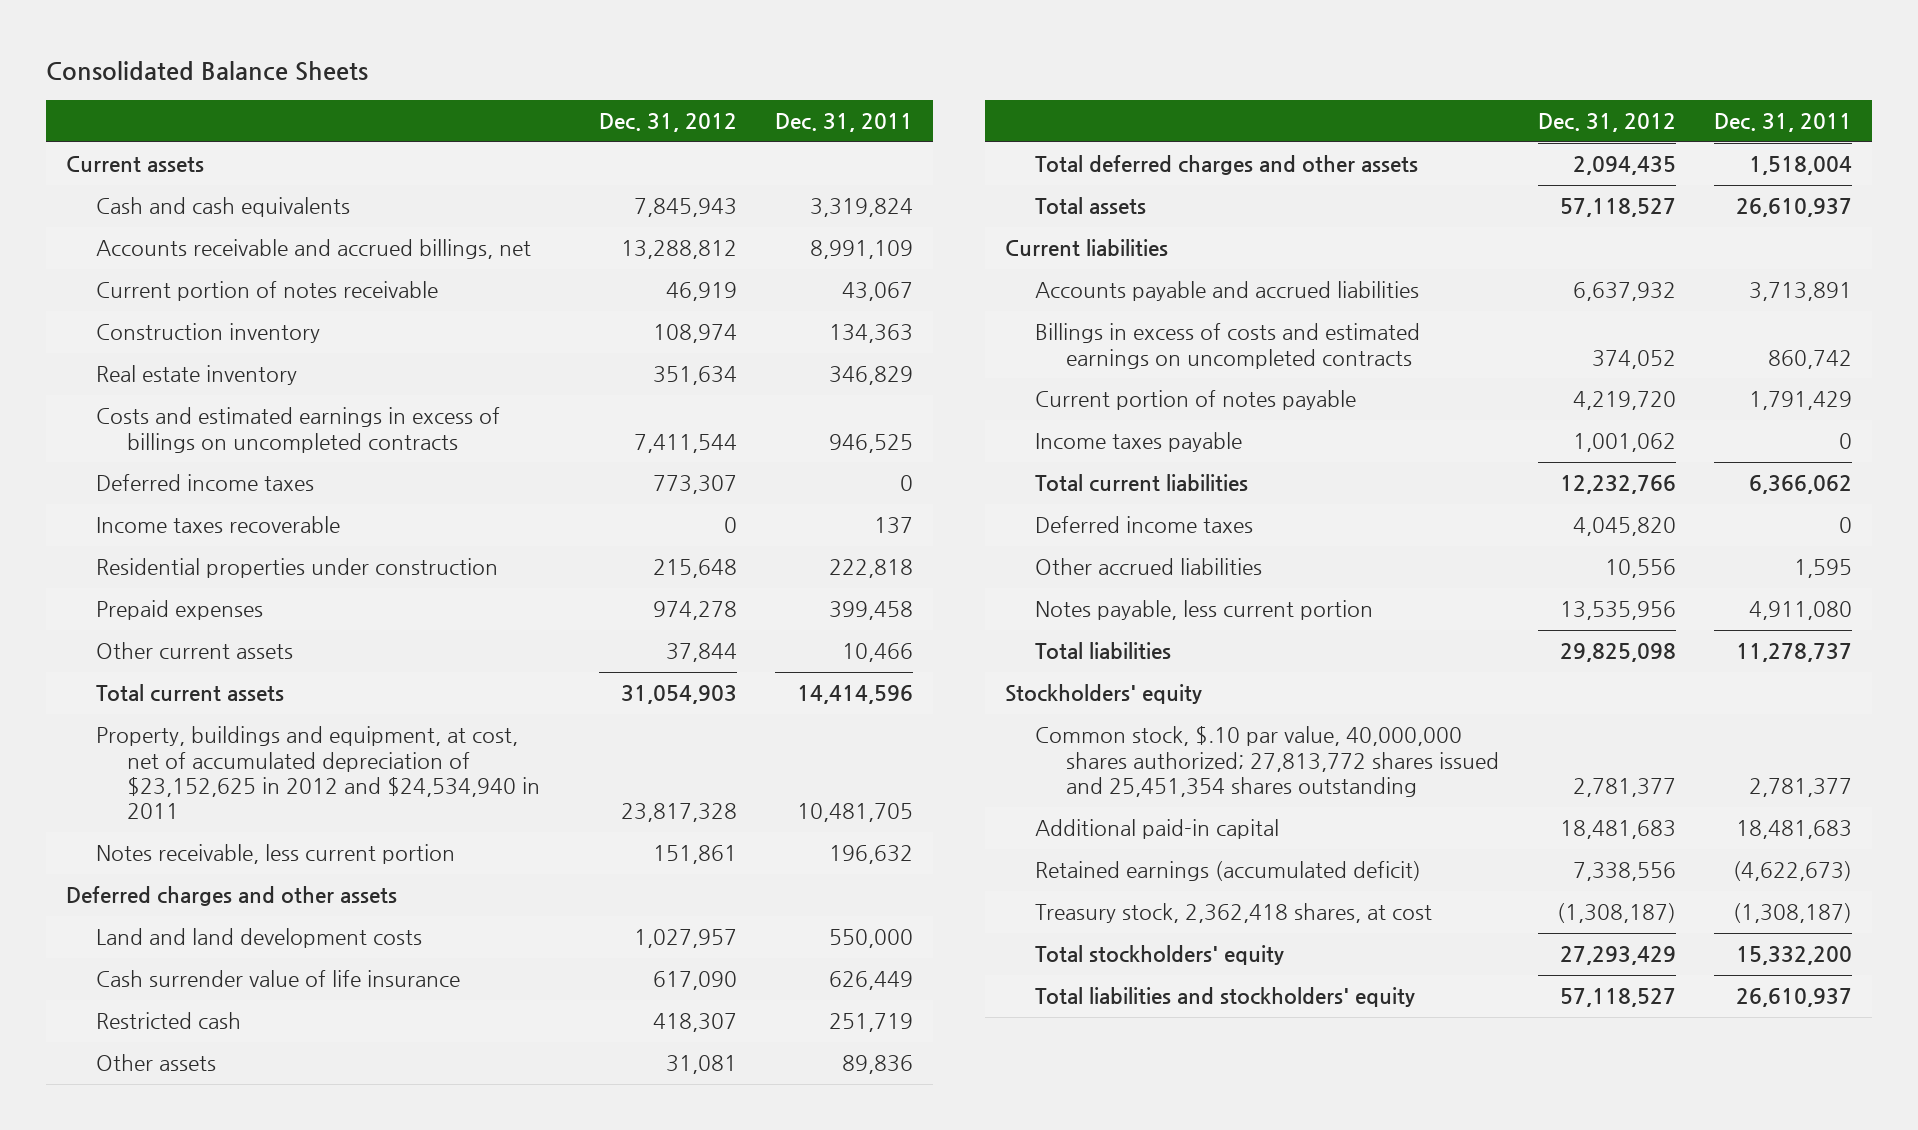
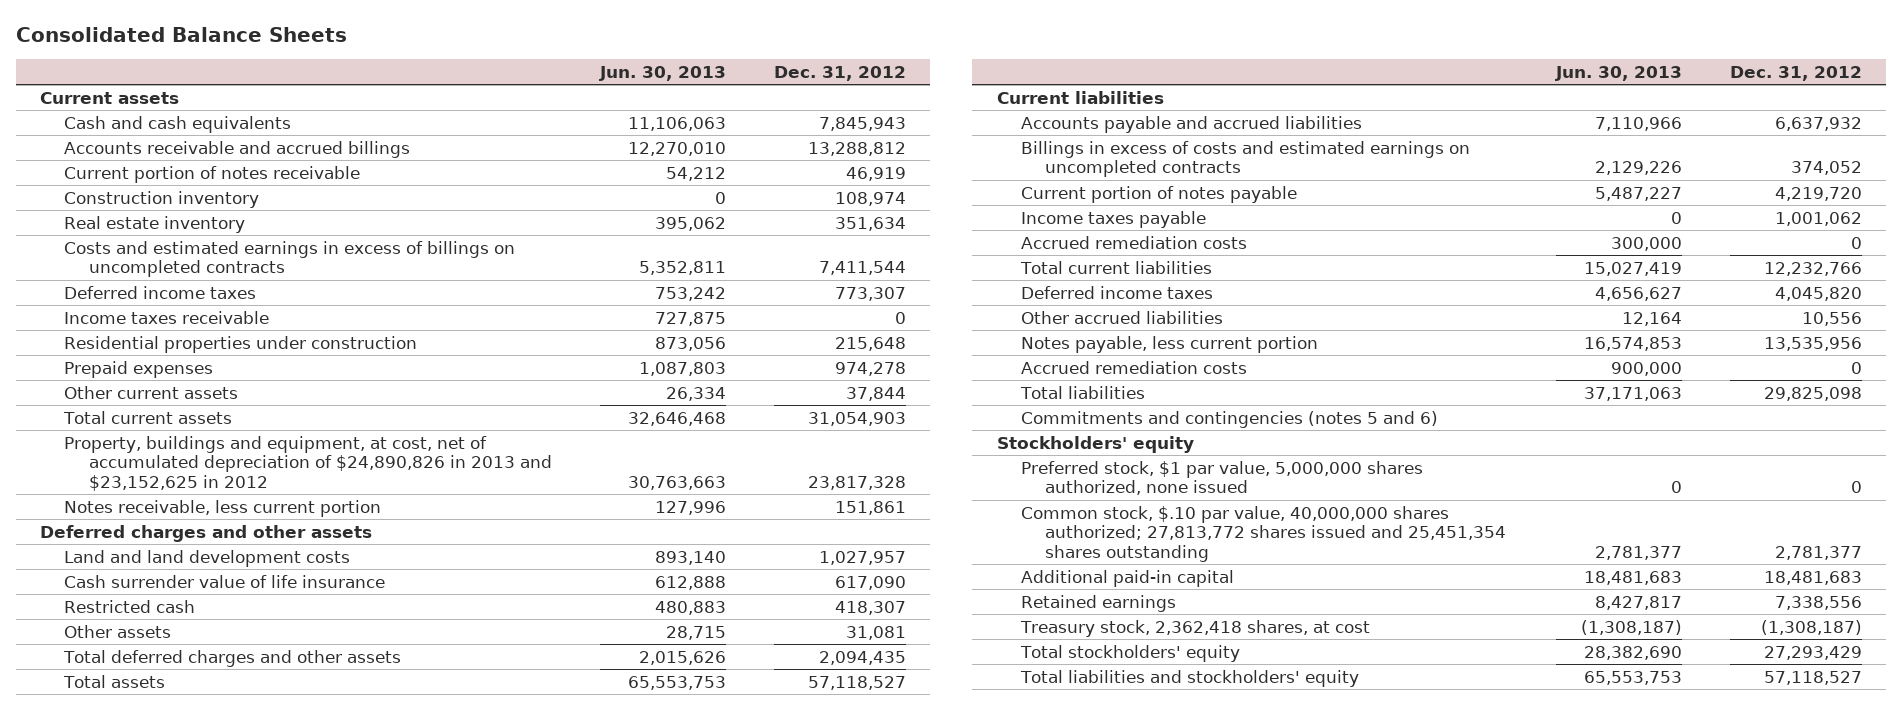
[775,113,914,133] Dec. 31, 2011 -> none
none -> [598,66,726,82] Jun. 30, 2013
[96,239,532,260] Accounts receivable and accrued billings, net -> [64,140,411,158] Accounts receivable and accrued billings
[96,516,341,534] Income taxes recoverable -> [64,310,270,324] Income taxes receivable
[96,726,540,820] Property, buildings and equipment, at cost, net of accumulated depreciation of $23,152,625 in 2012 and $24,534,940 in 2011 -> [64,435,552,491] Property, buildings and equipment, at cost, net of accumulated depreciation of $24,890,826 in 2013 and $23,152,625 in 2012
none -> [1020,235,1247,249] Accrued remediation costs
none -> [1020,360,1247,374] Accrued remediation costs
none -> [1020,410,1438,428] Commitments and contingencies (notes 5 and 6)
none -> [1020,460,1423,496] Preferred stock, $1 par value, 5,000,000 shares authorized, none issued
[1035,861,1422,882] Retained earnings (accumulated deficit) -> [1020,594,1176,612] Retained earnings

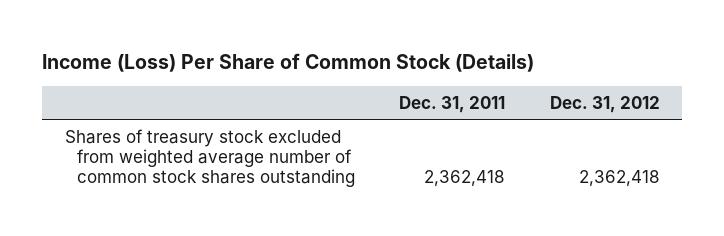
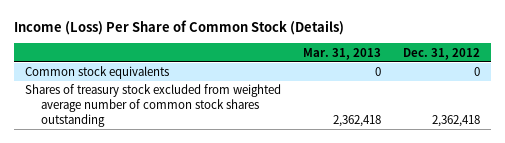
[399,95,506,113] Dec. 31, 2011 -> none
none -> [303,47,382,60] Mar. 31, 2013
none -> [25,66,170,80] Common stock equivalents

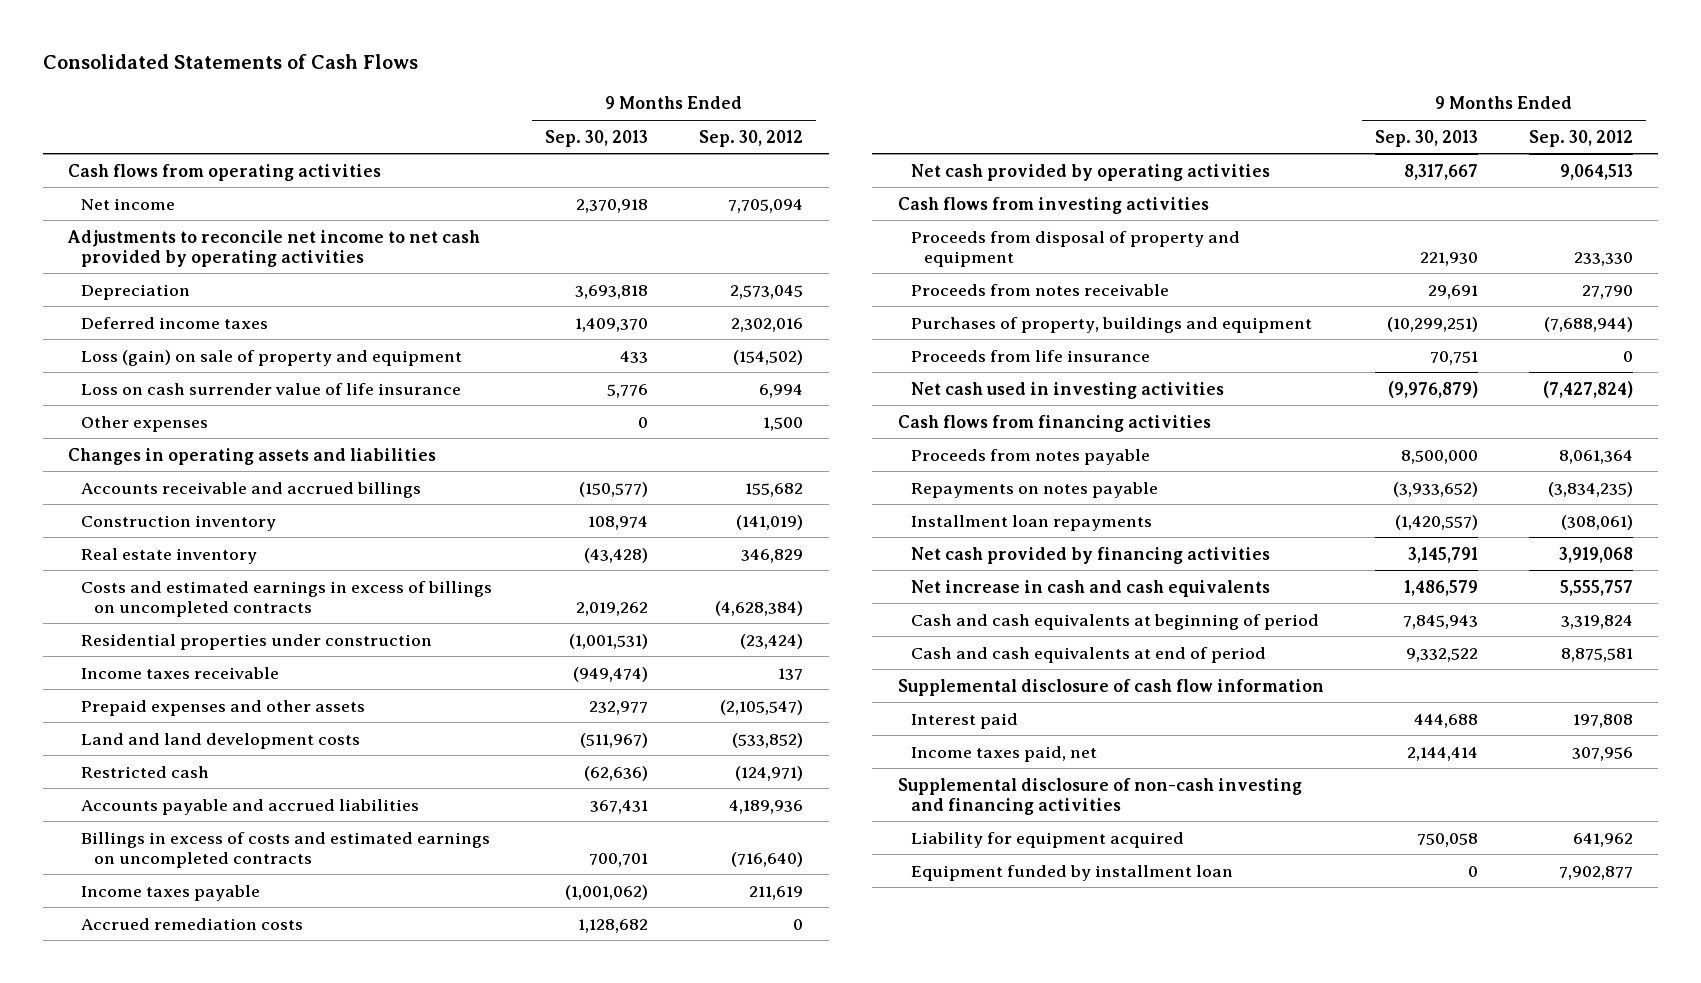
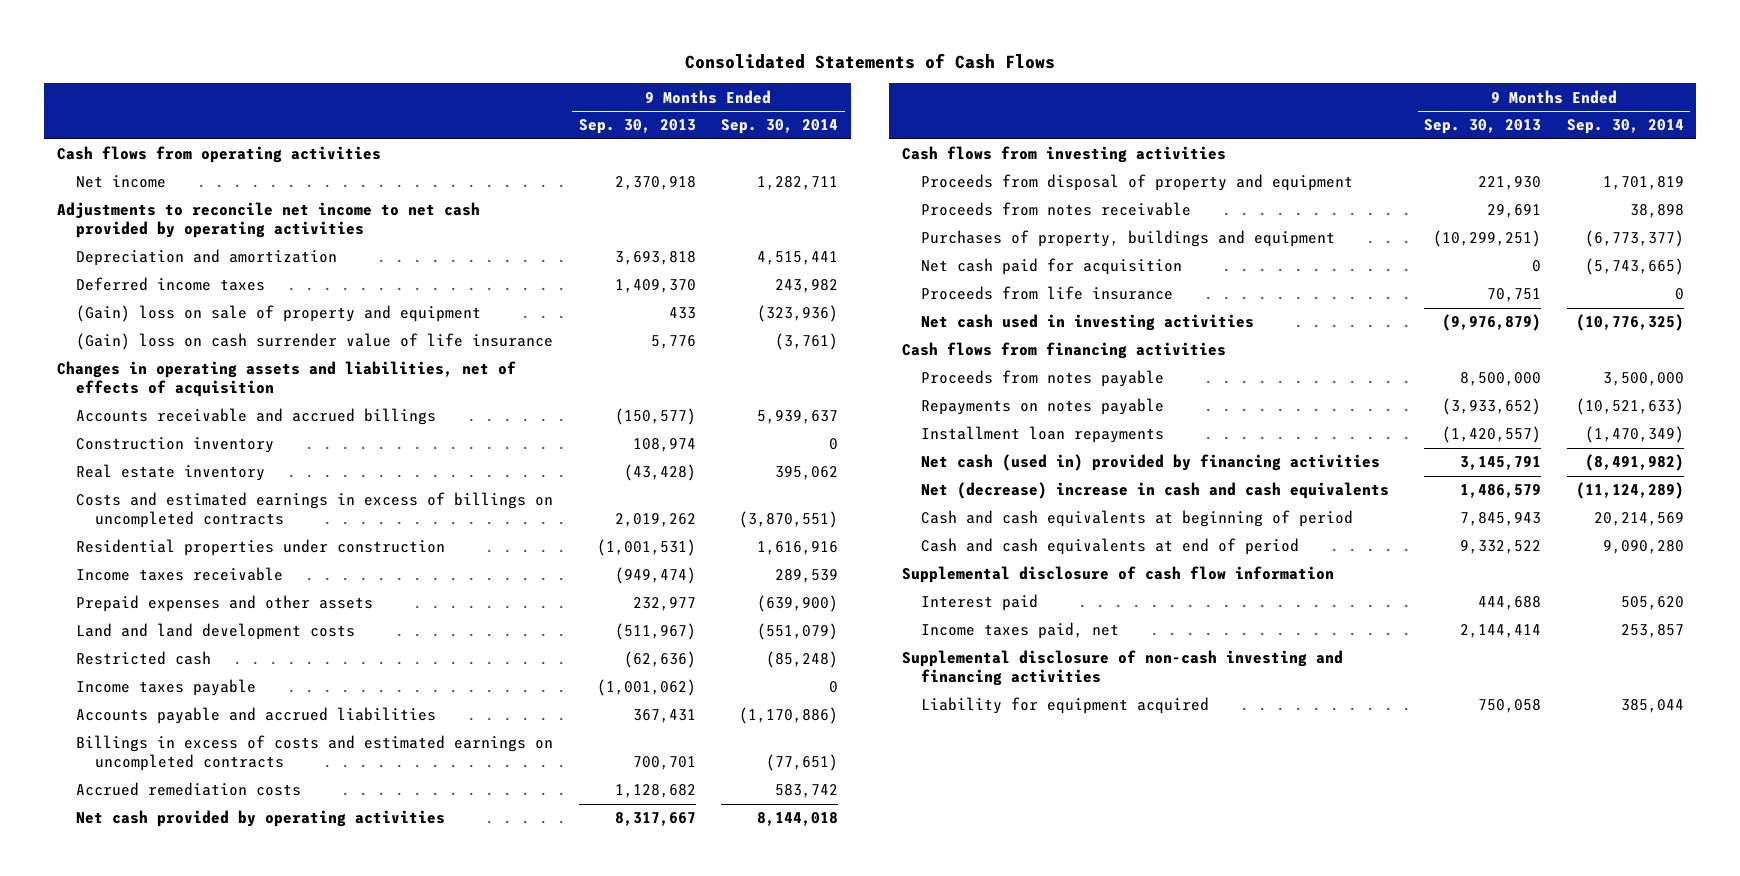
[699,129,804,147] Sep. 30, 2012 -> none
none -> [721,119,839,135] Sep. 30, 2014
[81,283,191,300] Depreciation -> [76,249,338,267] Depreciation and amortization
[81,415,209,432] Other expenses -> none
[81,349,463,366] Loss (gain) on sale of property and equipment -> [76,305,482,323] (Gain) loss on sale of property and equipment
[81,382,462,395] Loss on cash surrender value of life insurance -> [76,333,554,351] (Gain) loss on cash surrender value of life insurance
[68,447,437,465] Changes in operating assets and liabilities -> [56,361,516,398] Changes in operating assets and liabilities, net of effects of acquisition
[81,884,261,901] Income taxes payable -> [76,679,257,697] Income taxes payable
none -> [921,258,1183,276] Net cash paid for acquisition
[910,546,1270,564] Net cash provided by financing activities -> [921,454,1381,472] Net cash (used in) provided by financing activities
[910,579,1270,597] Net increase in cash and cash equivalents -> [921,482,1390,500] Net (decrease) increase in cash and cash equivalents
[910,864,1233,881] Equipment funded by installment loan -> none

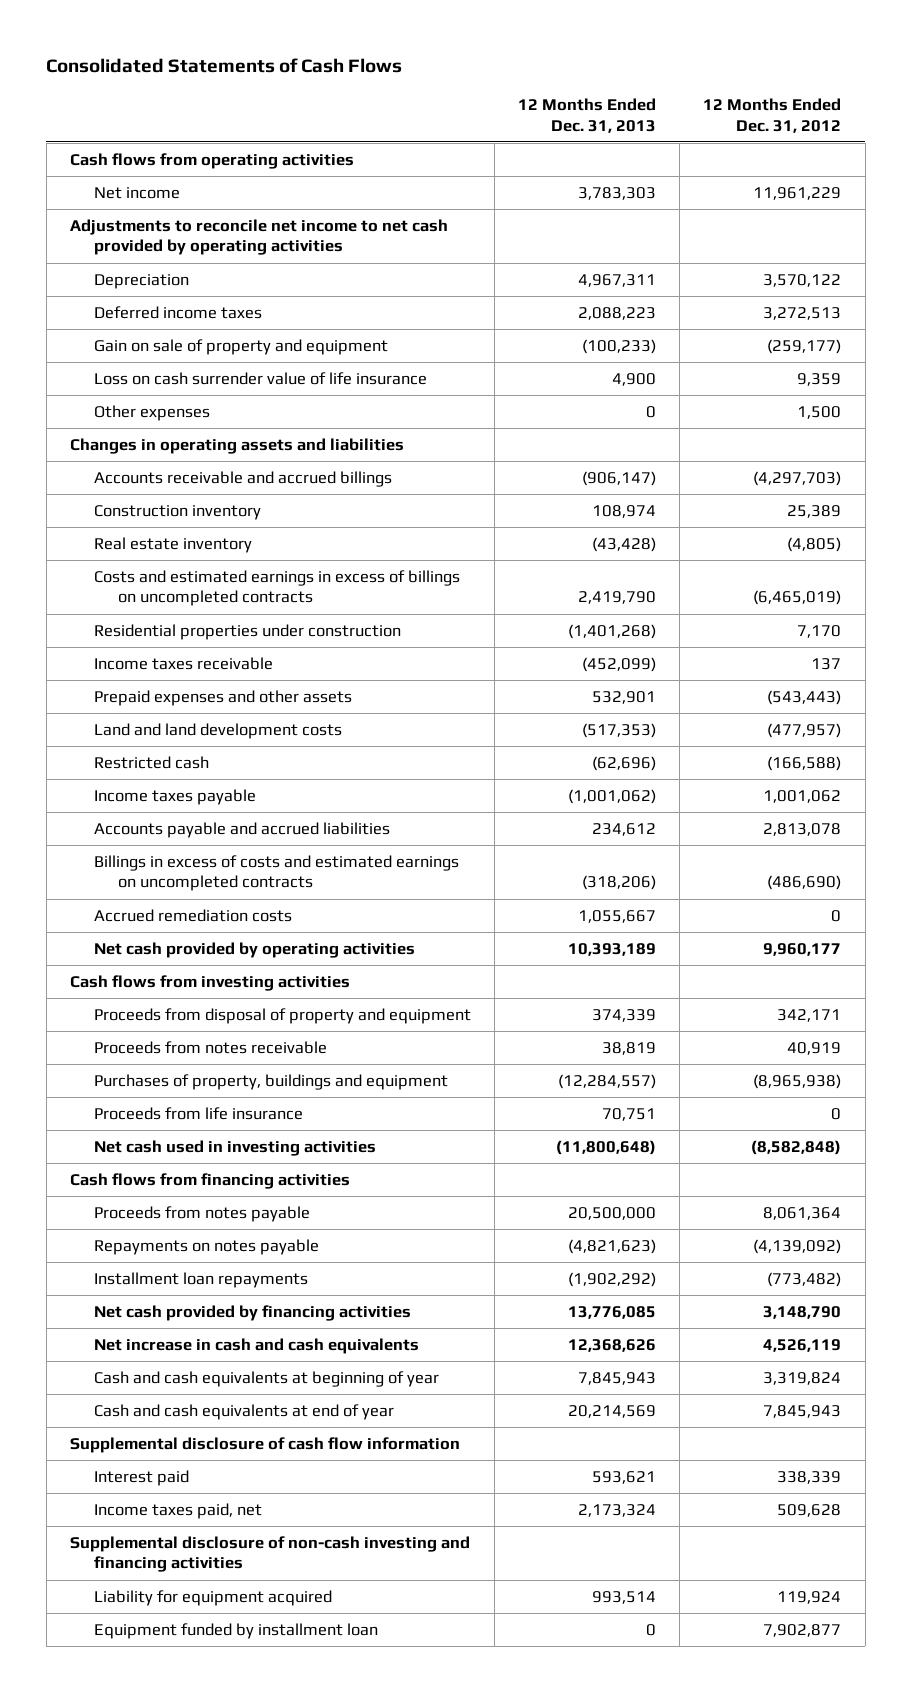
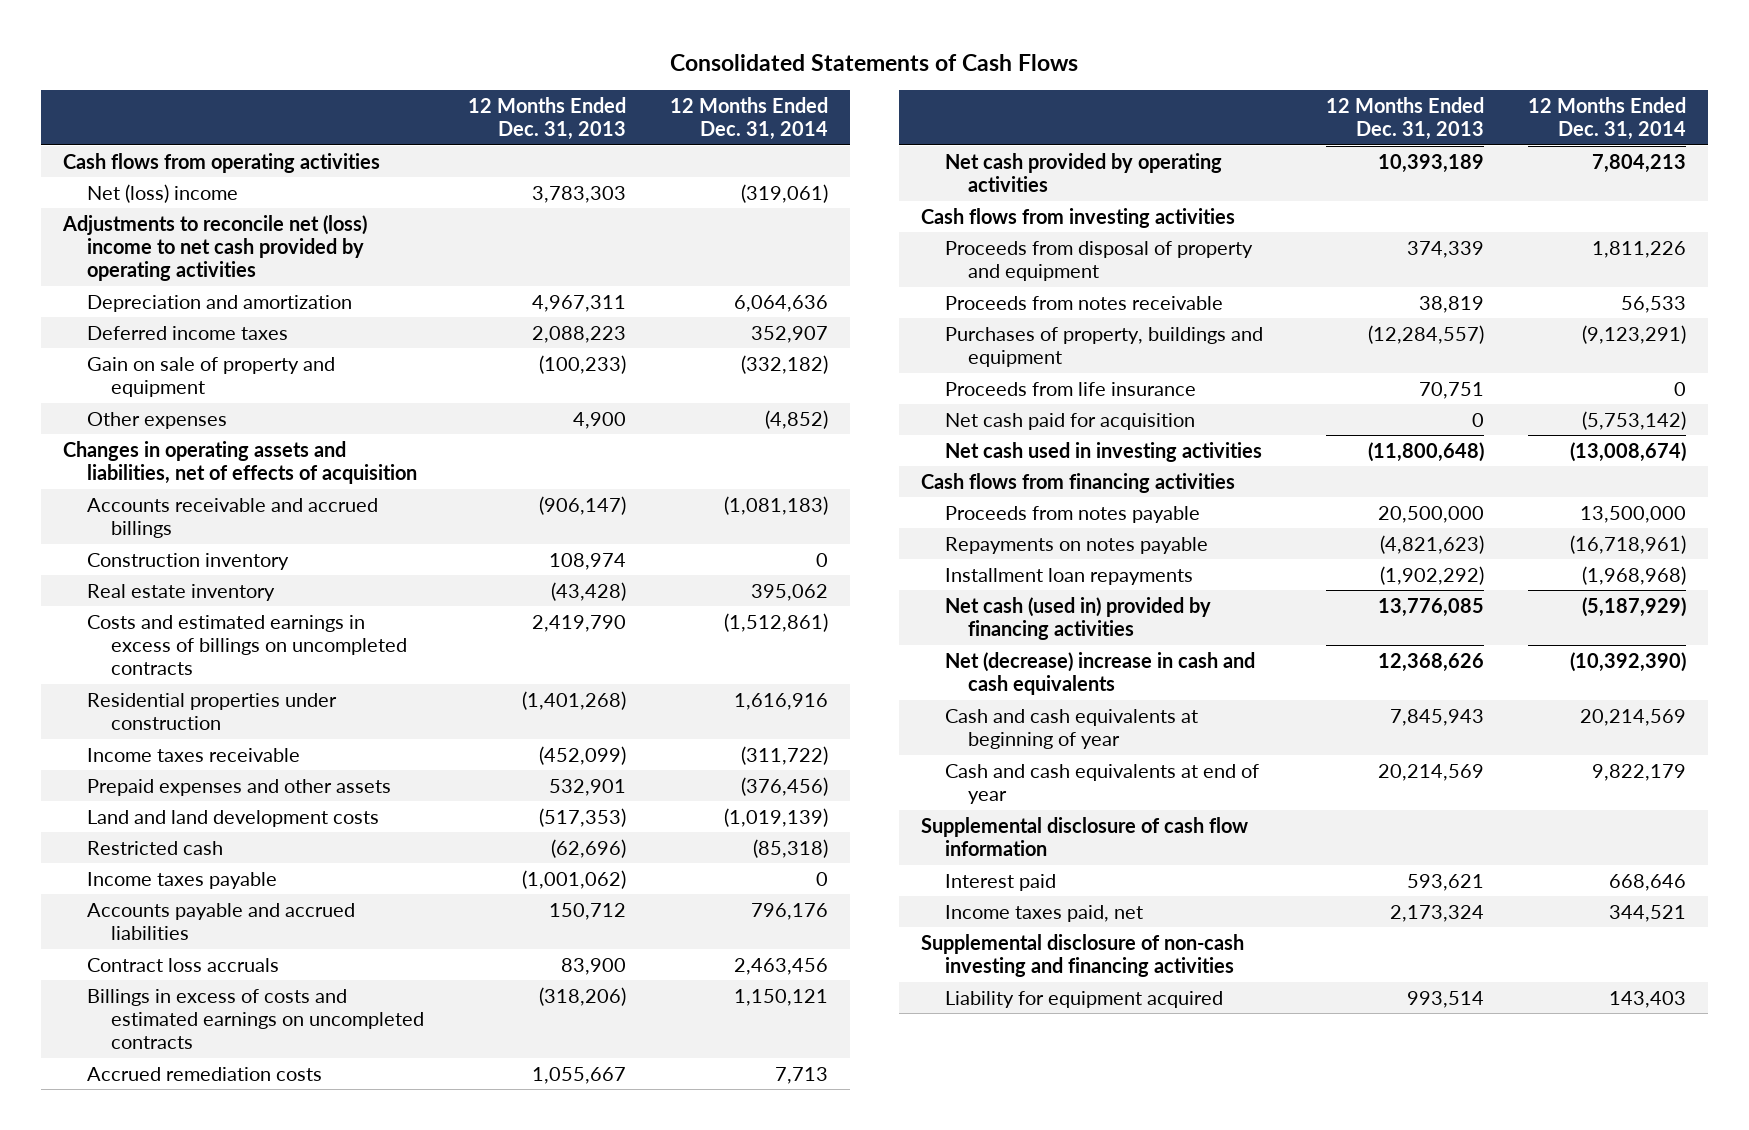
[703,98,842,133] 12 Months Ended Dec. 31, 2012 -> none
none -> [670,96,829,141] 12 Months Ended Dec. 31, 2014
[93,186,180,199] Net income -> [86,183,238,203] Net (loss) income
[69,218,448,256] Adjustments to reconcile net income to net cash provided by operating activities -> [62,214,368,282] Adjustments to reconcile net (loss) income to net cash provided by operating activities
[93,273,189,289] Depreciation -> [86,294,352,312] Depreciation and amortization
[93,371,427,385] Loss on cash surrender value of life insurance -> none
[646,405,657,418] 0 -> [572,411,626,429] 4,900
[69,437,404,454] Changes in operating assets and liabilities -> [63,440,417,484] Changes in operating assets and liabilities, net of effects of acquisition
[592,822,657,836] 234,612 -> [548,902,626,920] 150,712
none -> [86,957,279,972] Contract loss accruals
none -> [944,412,1195,430] Net cash paid for acquisition
[93,1304,411,1321] Net cash provided by financing activities -> [944,596,1211,640] Net cash (used in) provided by financing activities
[93,1337,419,1354] Net increase in cash and cash equivalents -> [944,651,1255,695] Net (decrease) increase in cash and cash equivalents
[93,1622,378,1639] Equipment funded by installment loan -> none

